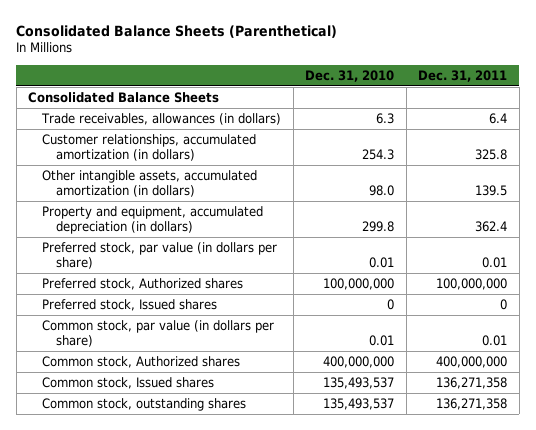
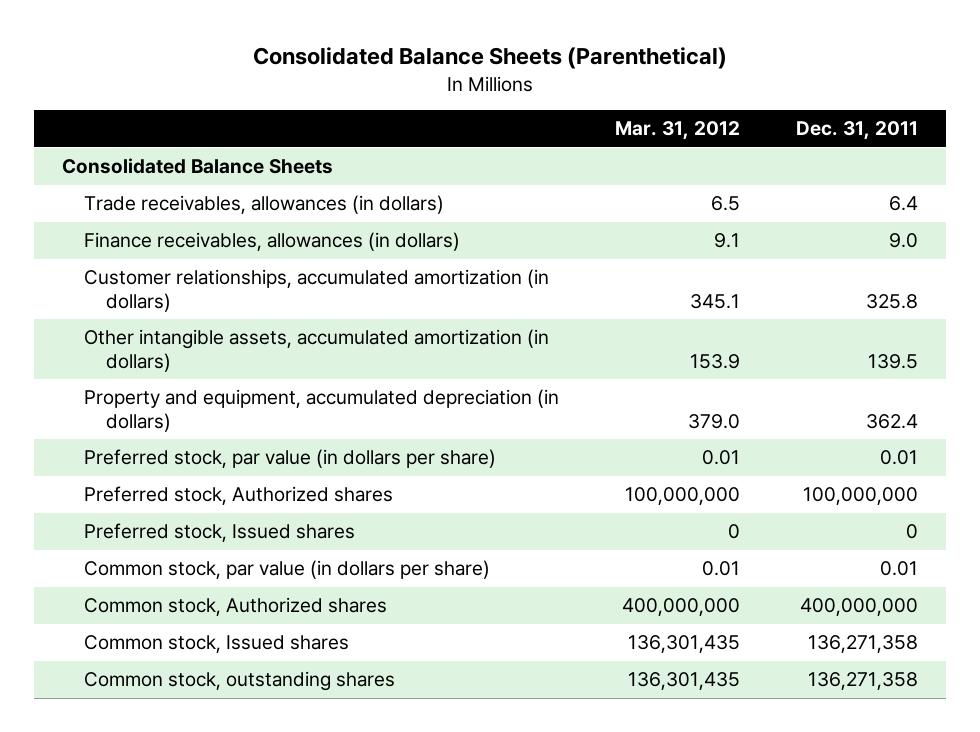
[305,69,395,82] Dec. 31, 2010 -> none
none -> [614,121,740,141] Mar. 31, 2012
none -> [83,232,460,252] Finance receivables, allowances (in dollars)

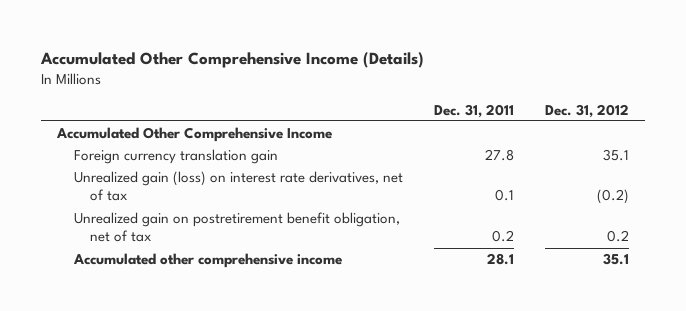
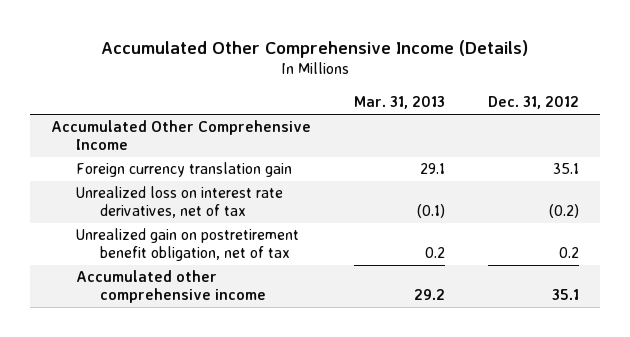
[433,103,514,118] Dec. 31, 2011 -> none
none -> [353,96,445,110] Mar. 31, 2013
[73,171,403,202] Unrealized gain (loss) on interest rate derivatives, net of tax -> [75,186,283,219] Unrealized loss on interest rate derivatives, net of tax

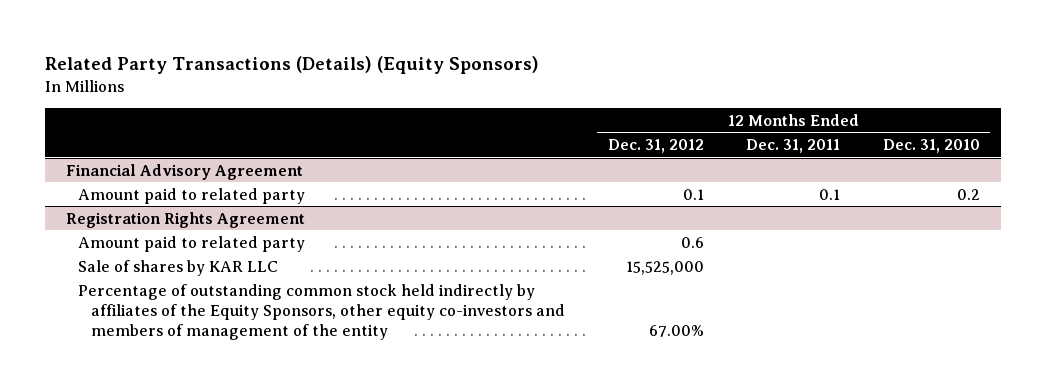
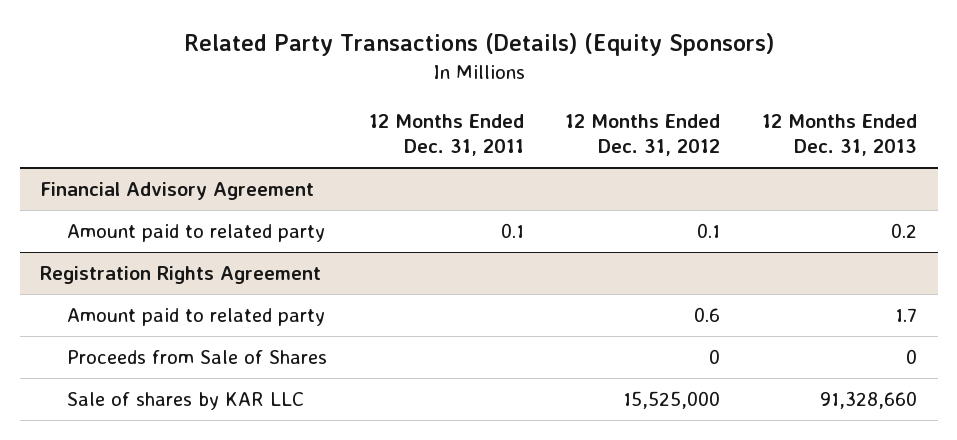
[882,138,980,153] Dec. 31, 2010 -> none
none -> [761,113,917,157] 12 Months Ended Dec. 31, 2013
none -> [67,349,328,364] Proceeds from Sale of Shares
[78,283,565,340] Percentage of outstanding common stock held indirectly by affiliates of the Equity Sponsors, other equity co-investors and members of management of the entity -> none

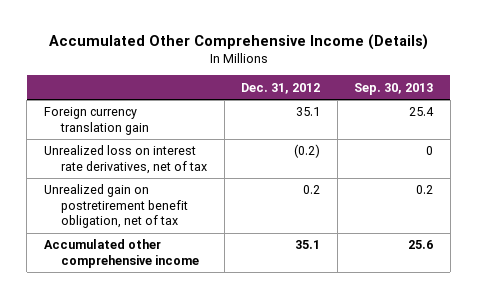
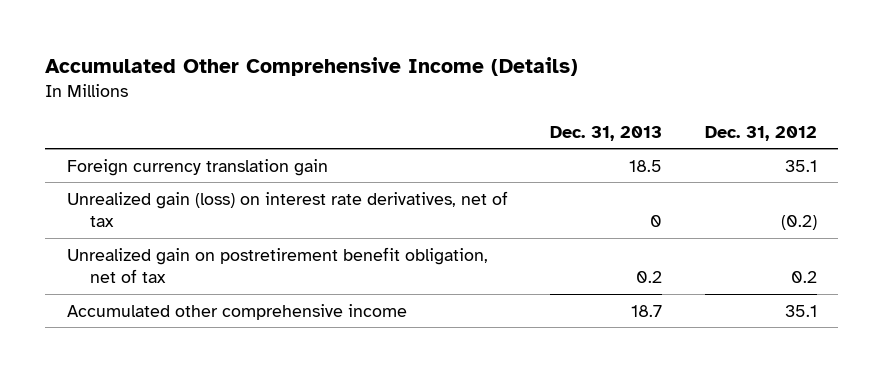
[354,82,434,95] Sep. 30, 2013 -> none
none -> [550,125,663,141] Dec. 31, 2013
[43,145,208,174] Unrealized loss on interest rate derivatives, net of tax -> [66,190,508,228] Unrealized gain (loss) on interest rate derivatives, net of tax

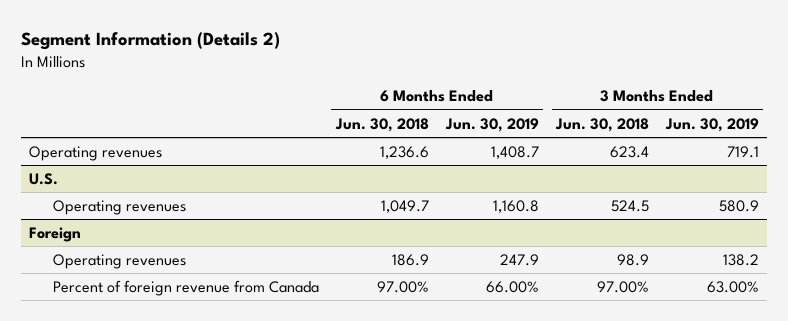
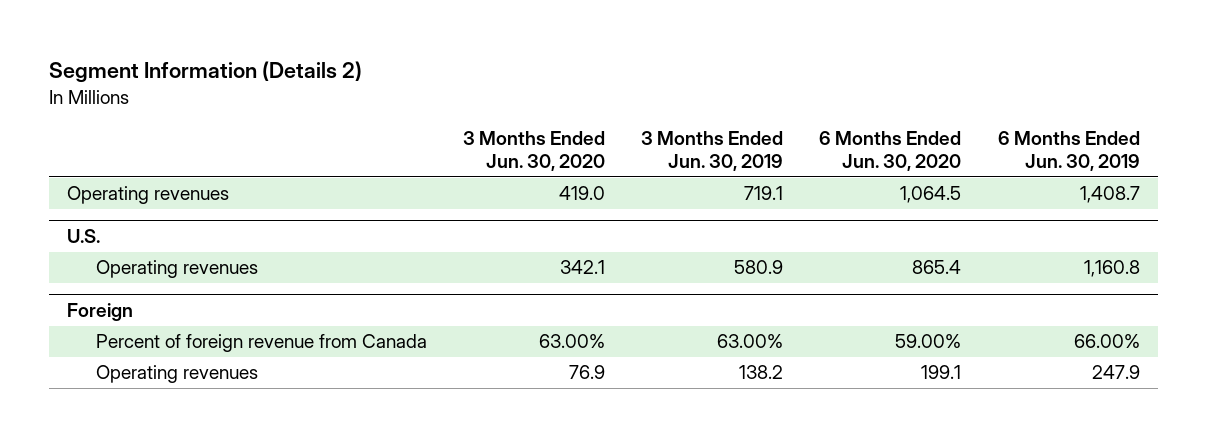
[334,117,429,132] Jun. 30, 2018 -> none
[554,117,649,132] Jun. 30, 2018 -> none
none -> [462,131,605,172] 3 Months Ended Jun. 30, 2020
none -> [819,131,962,172] 6 Months Ended Jun. 30, 2020
[52,253,186,269] Operating revenues -> [95,365,258,384] Operating revenues

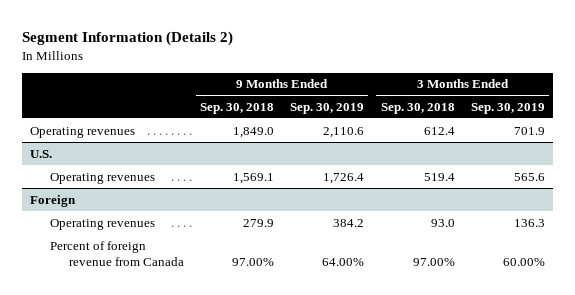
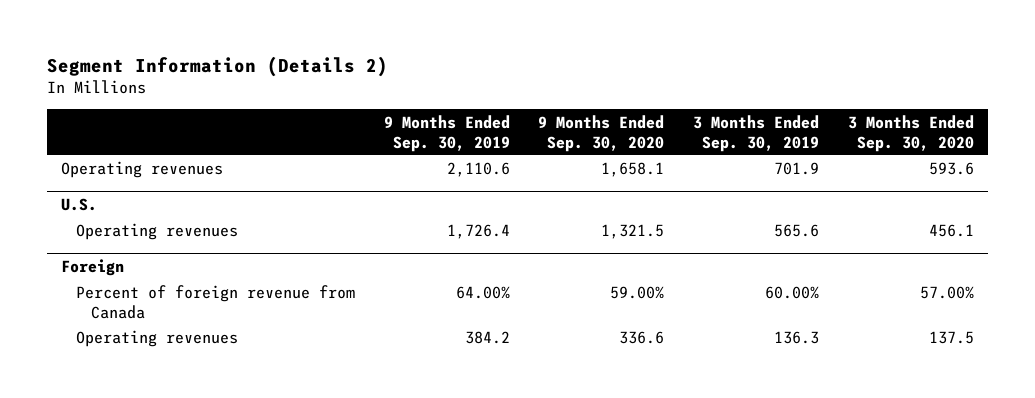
[200,102,275,114] Sep. 30, 2018 -> none
[380,102,455,114] Sep. 30, 2018 -> none
none -> [538,114,665,152] 9 Months Ended Sep. 30, 2020
none -> [847,114,974,152] 3 Months Ended Sep. 30, 2020
[49,218,155,230] Operating revenues -> [75,330,238,348] Operating revenues

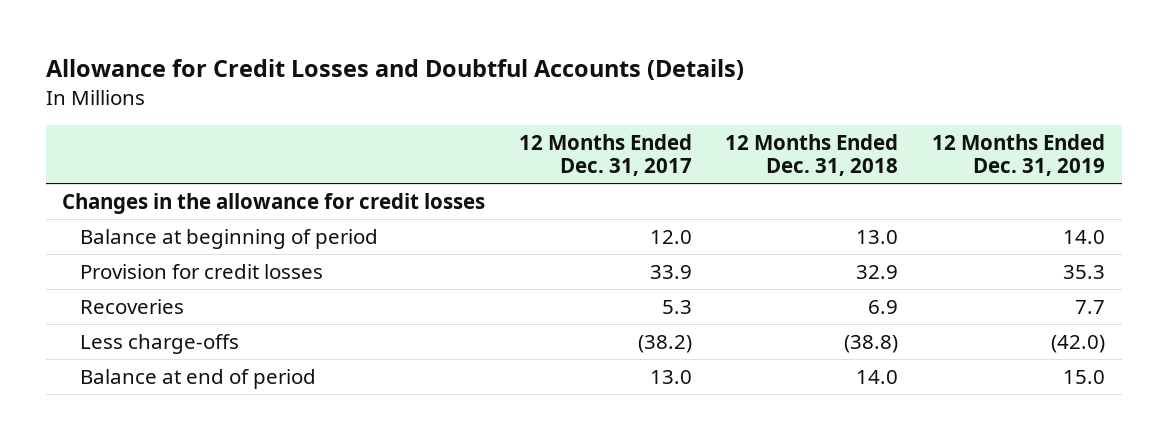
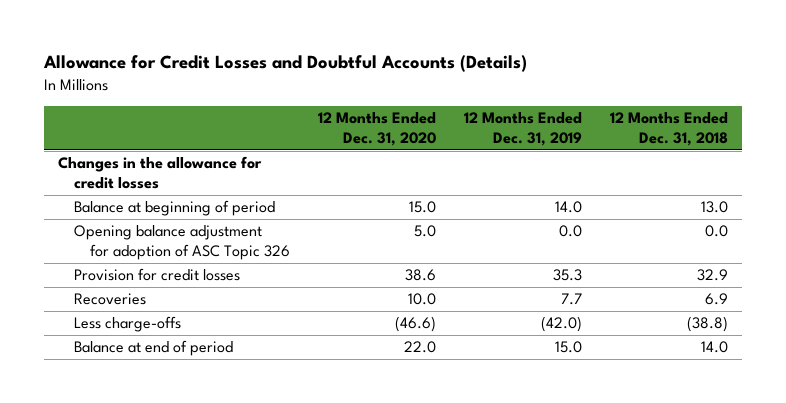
[518,133,692,177] 12 Months Ended Dec. 31, 2017 -> none
none -> [318,112,437,146] 12 Months Ended Dec. 31, 2020
none -> [73,225,291,260] Opening balance adjustment for adoption of ASC Topic 326

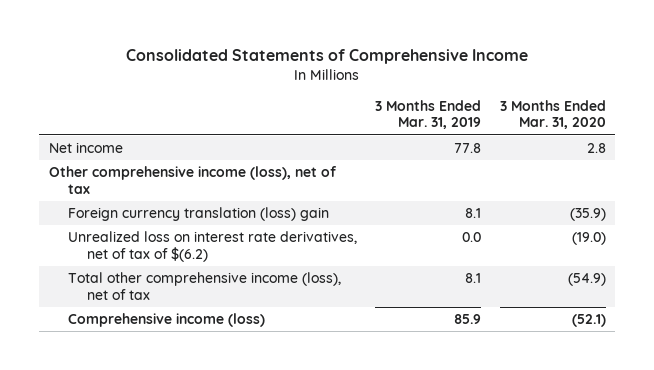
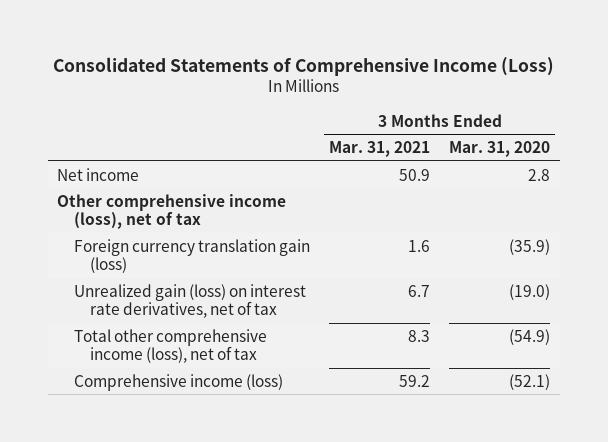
[126,49,529,65] Consolidated Statements of Comprehensive Income -> [52,56,554,76] Consolidated Statements of Comprehensive Income (Loss)
[375,99,482,130] 3 Months Ended Mar. 31, 2019 -> none
none -> [329,140,431,157] Mar. 31, 2021
[68,207,330,222] Foreign currency translation (loss) gain -> [73,238,310,273] Foreign currency translation gain (loss)
[68,231,358,262] Unrealized loss on interest rate derivatives, net of tax of $(6.2) -> [73,283,306,318] Unrealized gain (loss) on interest rate derivatives, net of tax

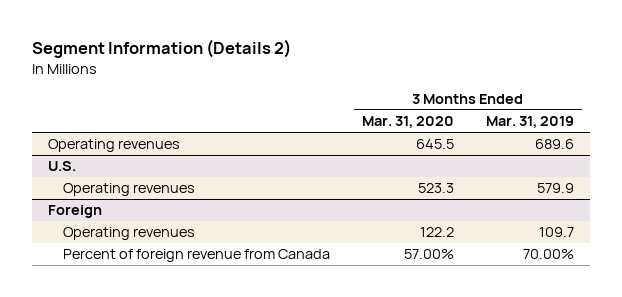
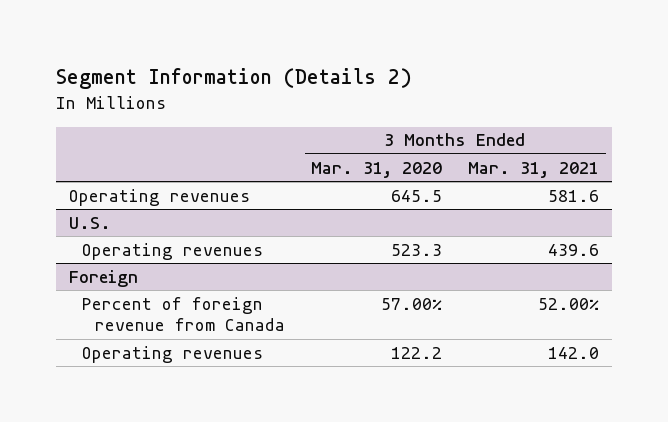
[485,116,574,129] Mar. 31, 2019 -> none
none -> [468,161,600,178] Mar. 31, 2021
[63,227,196,241] Operating revenues -> [82,345,264,363] Operating revenues

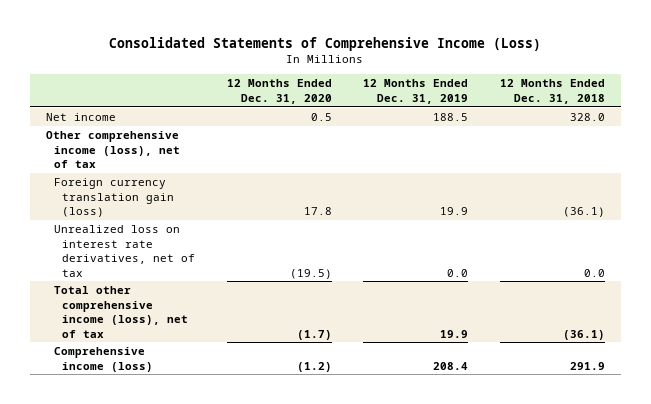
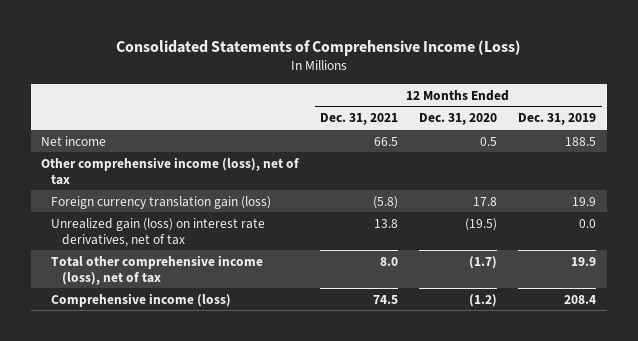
[499,79,605,104] 12 Months Ended Dec. 31, 2018 -> none
none -> [320,113,399,126] Dec. 31, 2021
[54,224,196,277] Unrealized loss on interest rate derivatives, net of tax -> [51,217,266,247] Unrealized gain (loss) on interest rate derivatives, net of tax

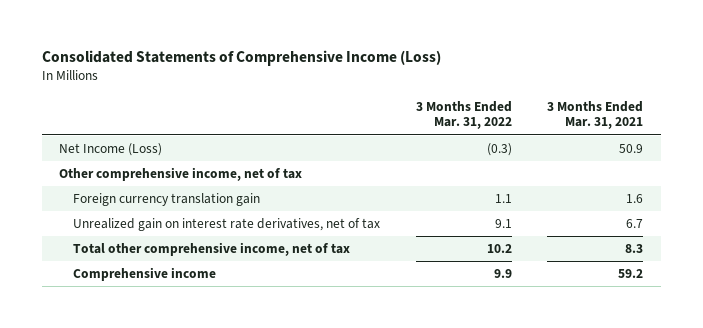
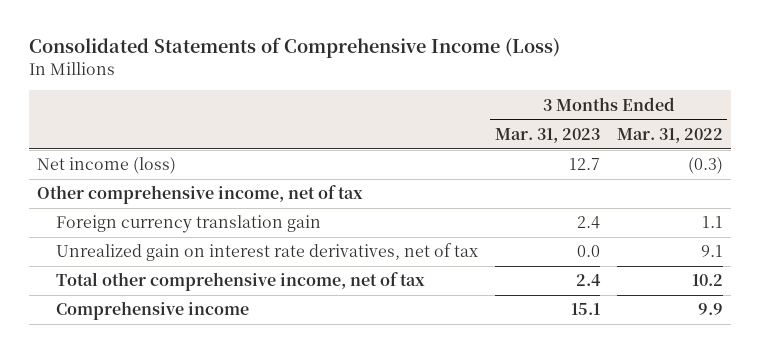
[547,100,644,130] 3 Months Ended Mar. 31, 2021 -> none
none -> [494,127,600,143] Mar. 31, 2023
[59,143,163,157] Net Income (Loss) -> [37,157,177,175] Net income (loss)

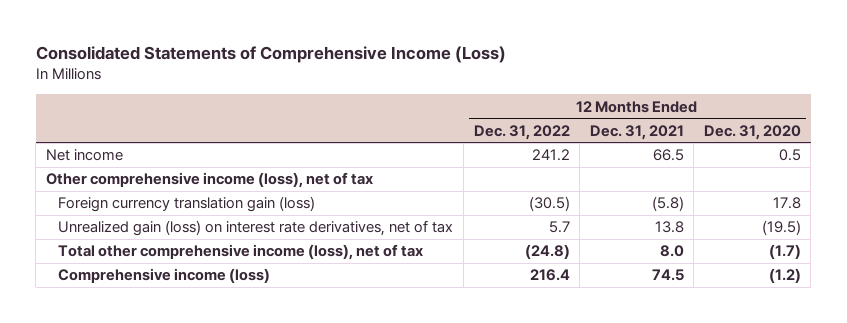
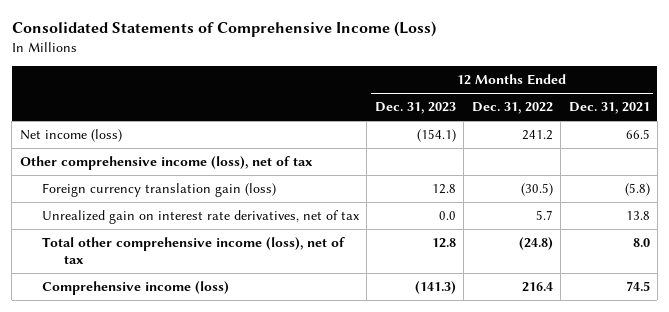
[703,124,801,140] Dec. 31, 2020 -> none
none -> [374,102,456,115] Dec. 31, 2023
[46,149,124,162] Net income -> [19,129,122,143] Net income (loss)
[58,220,454,237] Unrealized gain (loss) on interest rate derivatives, net of tax -> [41,210,360,225] Unrealized gain on interest rate derivatives, net of tax

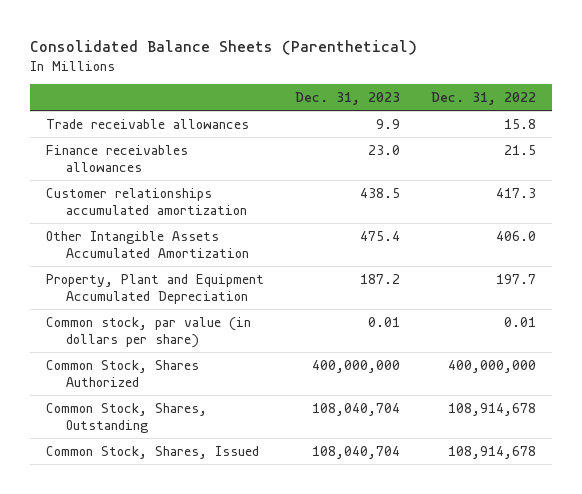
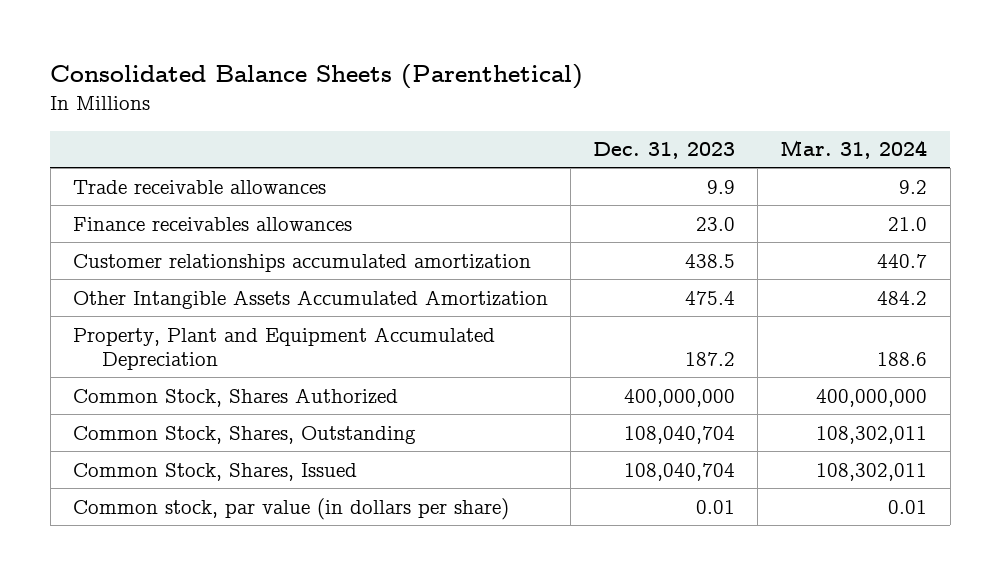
[431,92,537,106] Dec. 31, 2022 -> none
none -> [780,140,928,160] Mar. 31, 2024
[45,316,251,348] Common stock, par value (in dollars per share) -> [72,497,509,520] Common stock, par value (in dollars per share)

